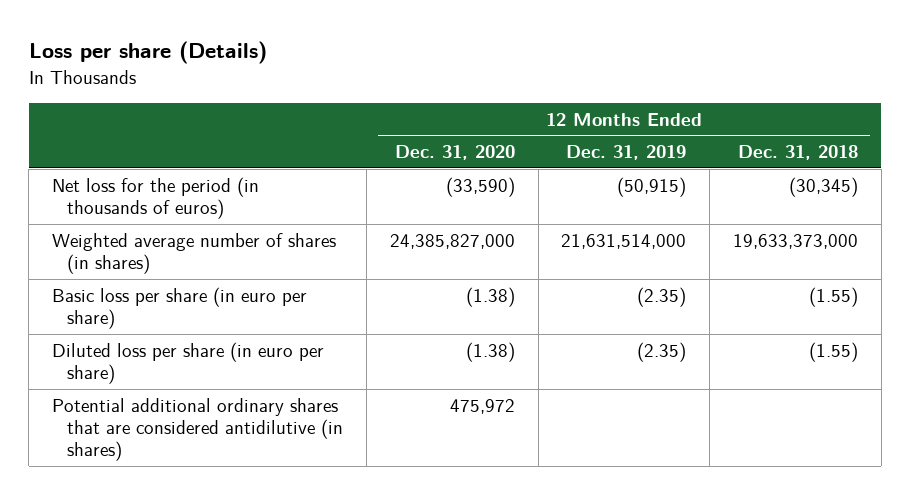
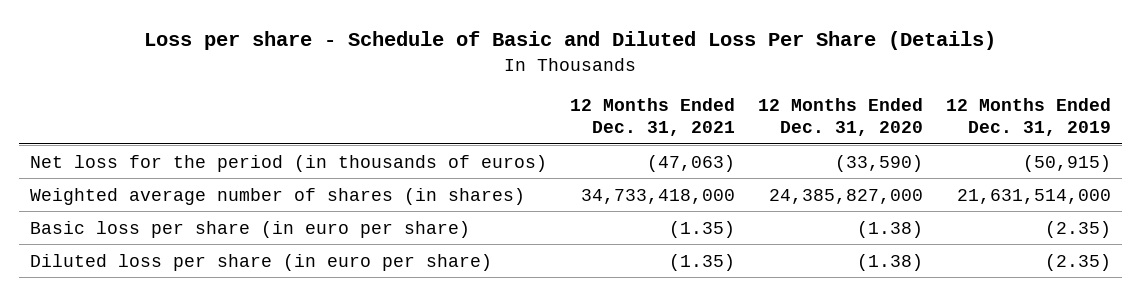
[28,41,267,65] Loss per share (Details) -> [144,31,997,51] Loss per share - Schedule of Basic and Diluted Loss Per Share (Details)
[738,145,859,161] Dec. 31, 2018 -> none
none -> [569,97,735,136] 12 Months Ended Dec. 31, 2021
[52,397,344,462] Potential additional ordinary shares that are considered antidilutive (in shares) -> none

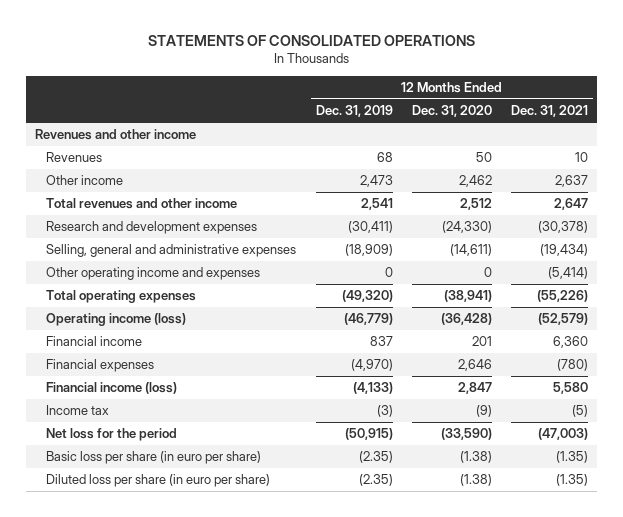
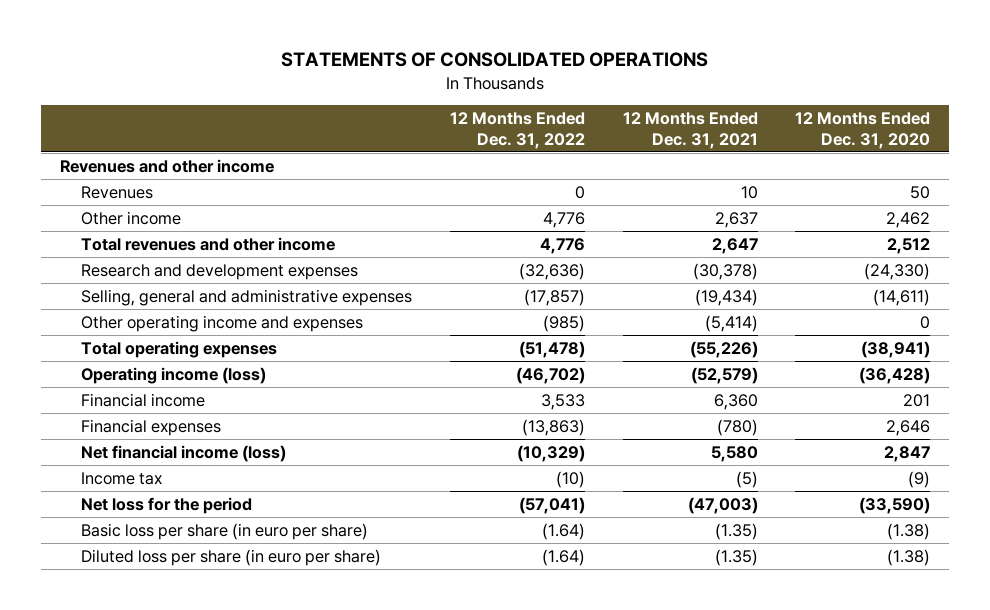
[315,105,393,118] Dec. 31, 2019 -> none
none -> [449,111,585,149] 12 Months Ended Dec. 31, 2022
[46,382,178,395] Financial income (loss) -> [81,444,287,462] Net financial income (loss)

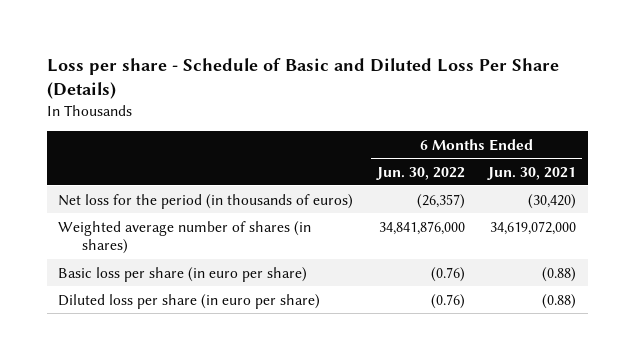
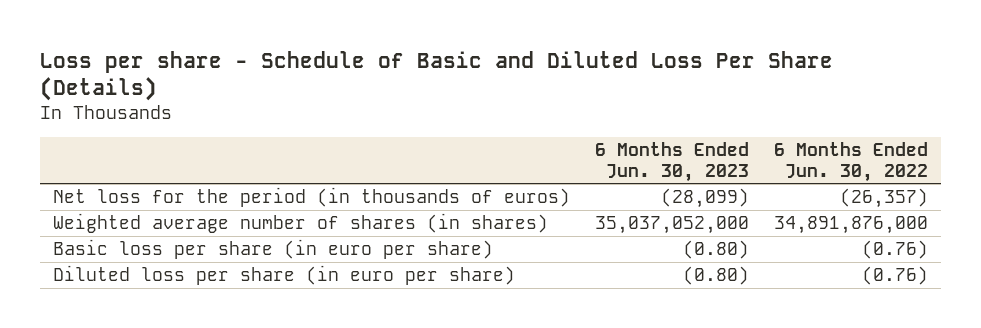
[487,166,577,180] Jun. 30, 2021 -> none
none -> [594,142,749,182] 6 Months Ended Jun. 30, 2023
[378,220,465,235] 34,841,876,000 -> [774,216,929,235] 34,891,876,000

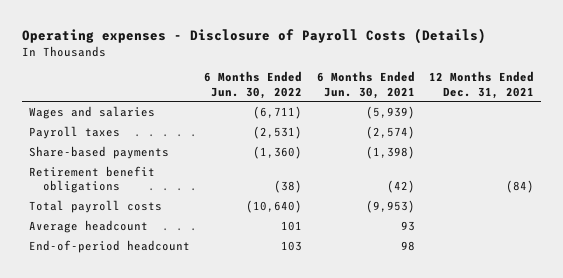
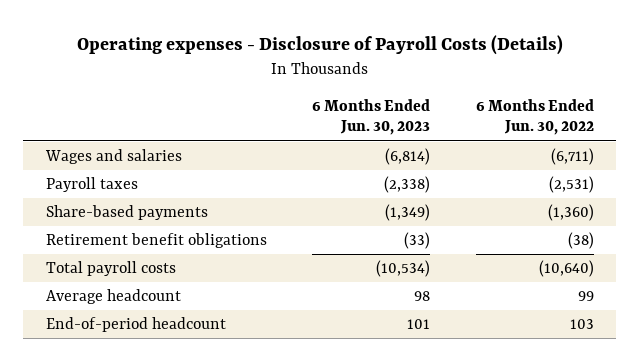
[316,71,415,99] 6 Months Ended Jun. 30, 2021 -> none
[428,71,534,99] 12 Months Ended Dec. 31, 2021 -> none
none -> [312,99,431,136] 6 Months Ended Jun. 30, 2023
[281,220,303,231] 101 -> [577,291,594,302] 99

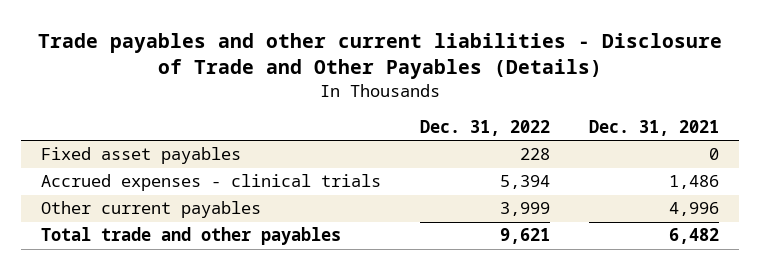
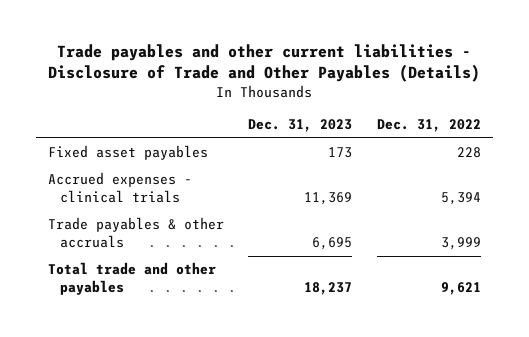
[589,120,720,137] Dec. 31, 2021 -> none
none -> [248,119,353,133] Dec. 31, 2023
[40,201,261,219] Other current payables -> [47,217,224,249] Trade payables & other accruals

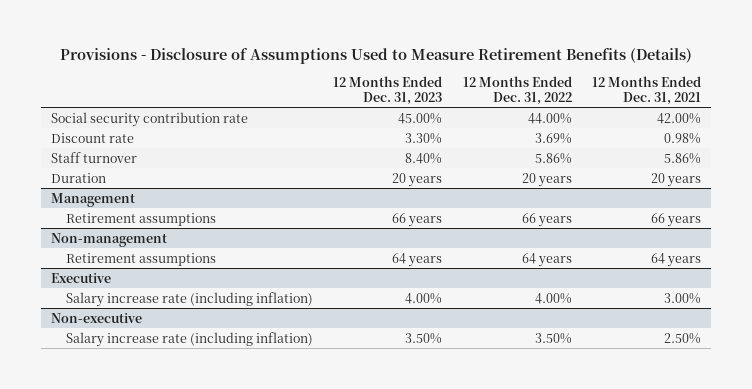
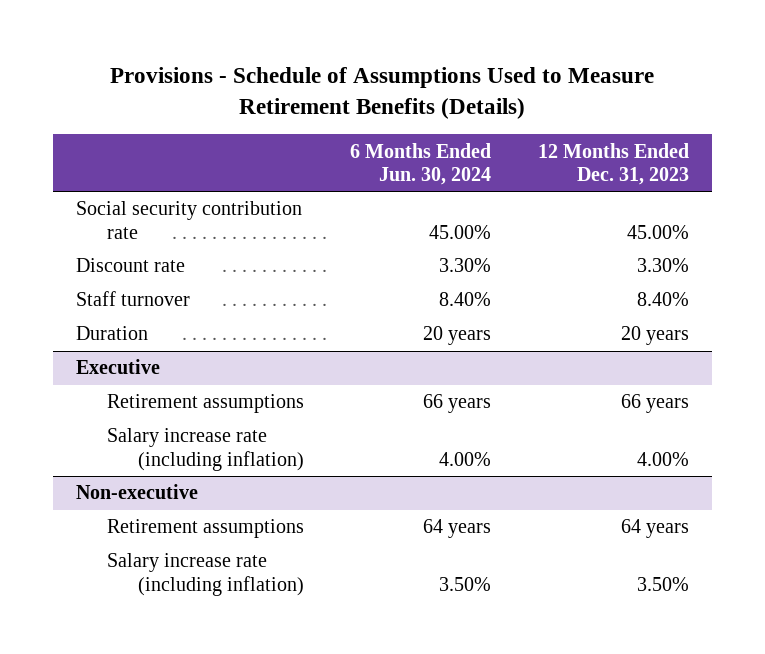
[59,48,692,65] Provisions - Disclosure of Assumptions Used to Measure Retirement Benefits (Details) -> [110,67,655,120] Provisions - Schedule of Assumptions Used to Measure Retirement Benefits (Details)
[462,76,572,106] 12 Months Ended Dec. 31, 2022 -> none
[592,76,702,106] 12 Months Ended Dec. 31, 2021 -> none
none -> [350,142,492,185] 6 Months Ended Jun. 30, 2024
[50,192,135,207] Management -> none
[65,212,216,226] Retirement assumptions -> none
[50,232,167,247] Non-management -> none
[65,252,216,266] Retirement assumptions -> none
none -> [106,394,304,414] Retirement assumptions
none -> [106,519,304,539] Retirement assumptions

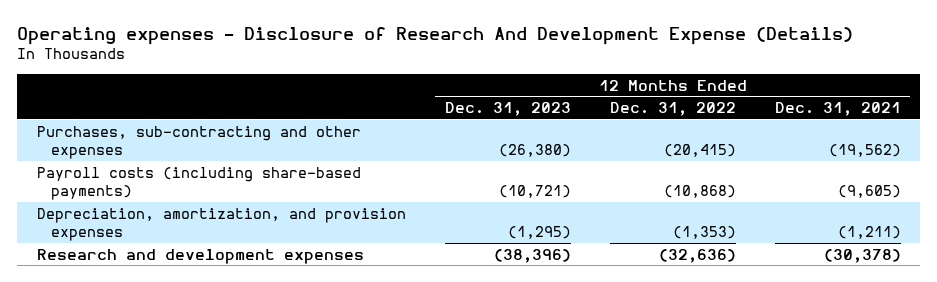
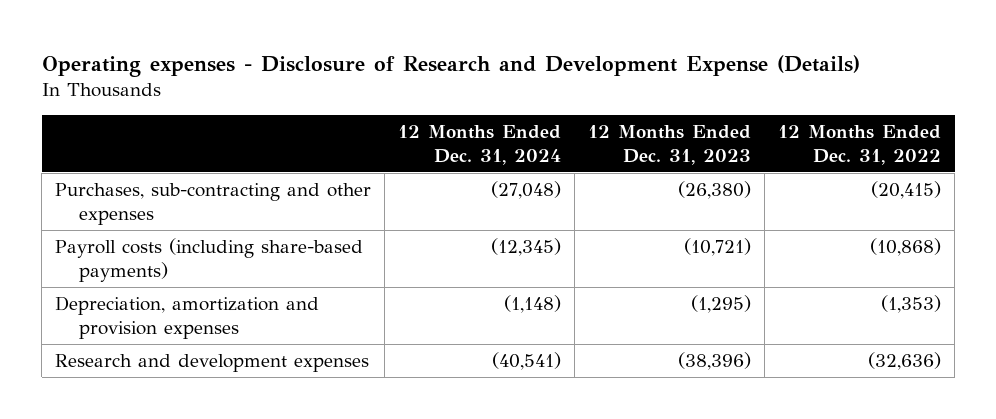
[17,26,854,45] Operating expenses - Disclosure of Research And Development Expense (Details) -> [41,54,860,77] Operating expenses - Disclosure of Research and Development Expense (Details)
[774,102,901,117] Dec. 31, 2021 -> none
none -> [398,124,562,165] 12 Months Ended Dec. 31, 2024
[36,207,406,242] Depreciation, amortization, and provision expenses -> [55,295,320,339] Depreciation, amortization and provision expenses

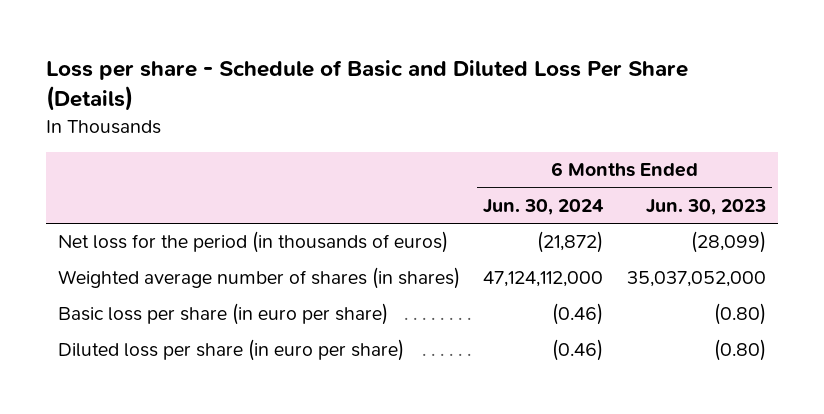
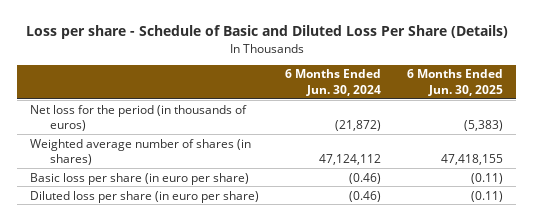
[646,198,767,215] Jun. 30, 2023 -> none
none -> [406,69,503,96] 6 Months Ended Jun. 30, 2025
[483,271,604,288] 47,124,112,000 -> [319,153,382,165] 47,124,112

